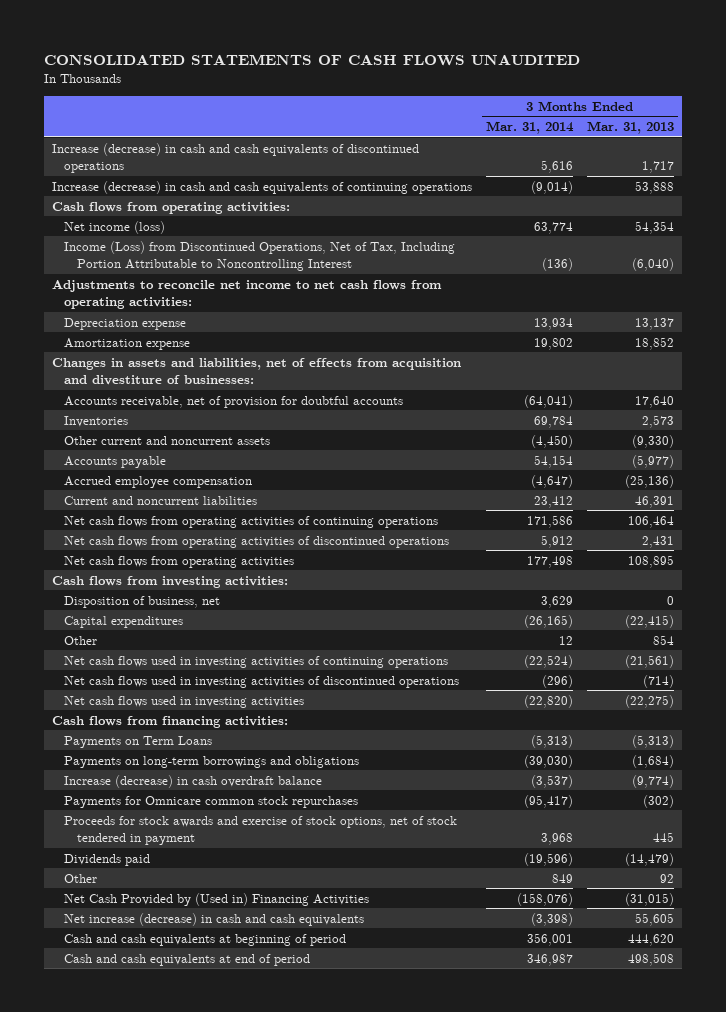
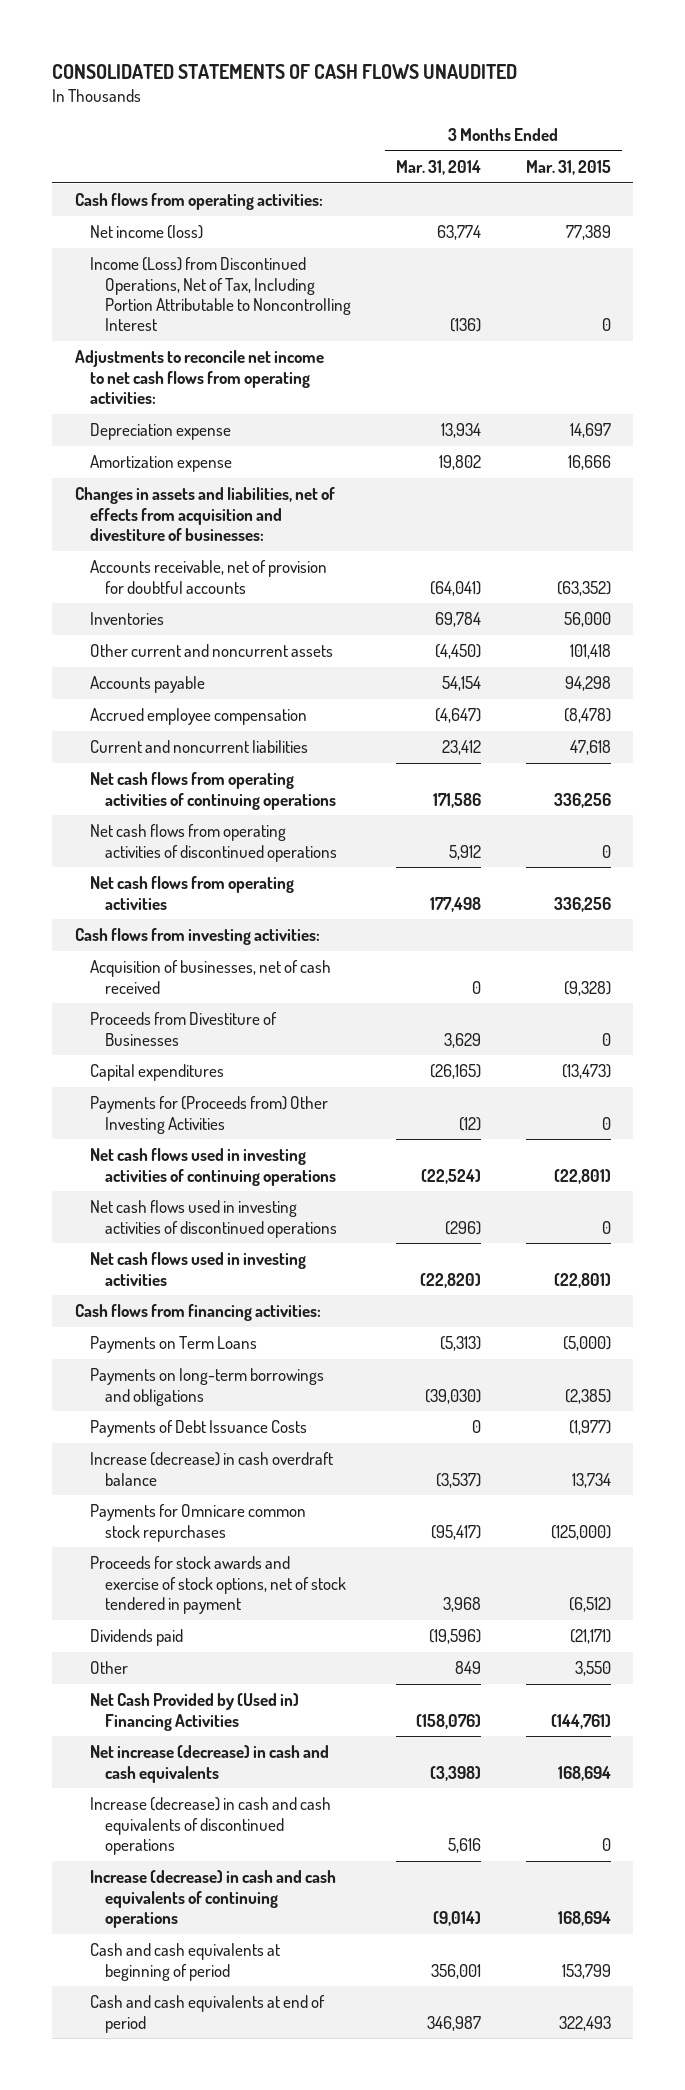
[587,121,675,135] Mar. 31, 2013 -> none
none -> [525,160,611,176] Mar. 31, 2015
none -> [89,960,331,994] Acquisition of businesses, net of cash received
[64,595,221,608] Disposition of business, net -> [89,1012,277,1046] Proceeds from Divestiture of Businesses
[64,635,98,645] Other -> none
none -> [89,1096,328,1134] Payments for (Proceeds from) Other Investing Activities
none -> [89,1420,307,1438] Payments of Debt Issuance Costs
[51,142,419,173] Increase (decrease) in cash and cash equivalents of discontinued operations -> [89,1797,331,1855] Increase (decrease) in cash and cash equivalents of discontinued operations
[51,180,472,194] Increase (decrease) in cash and cash equivalents of continuing operations -> [89,1870,336,1928] Increase (decrease) in cash and cash equivalents of continuing operations

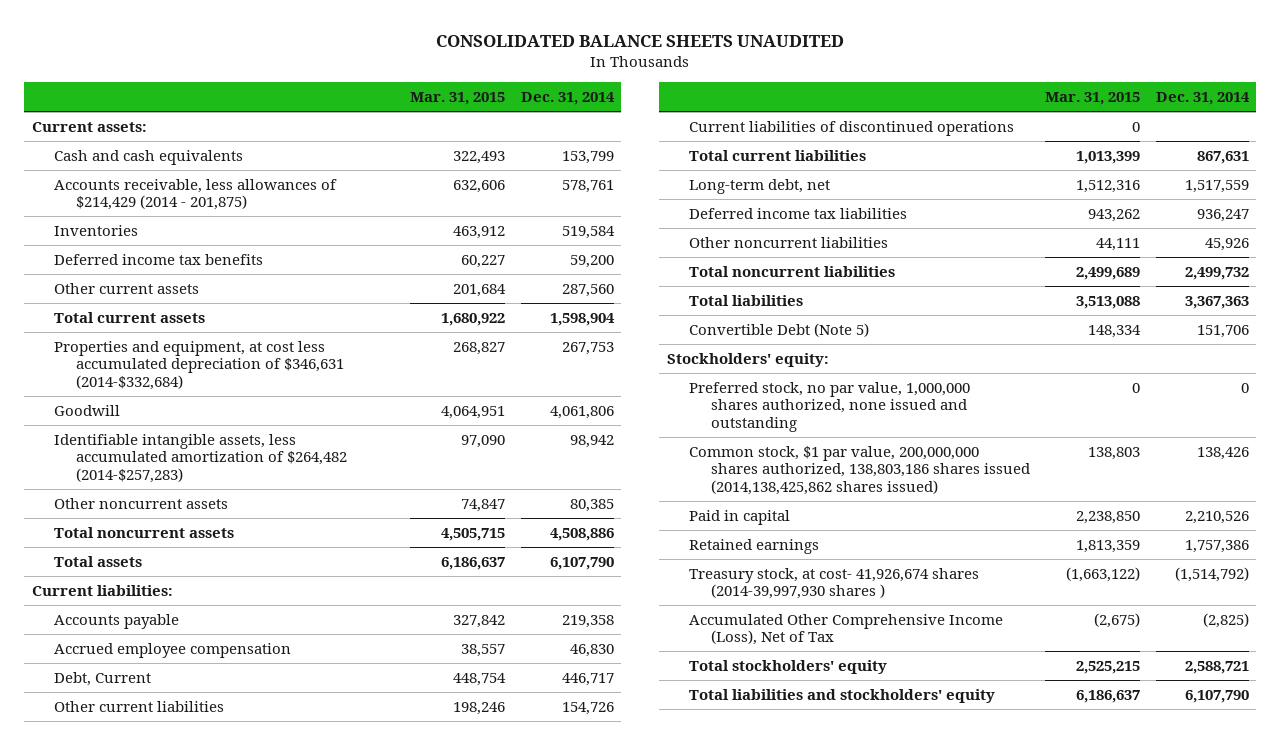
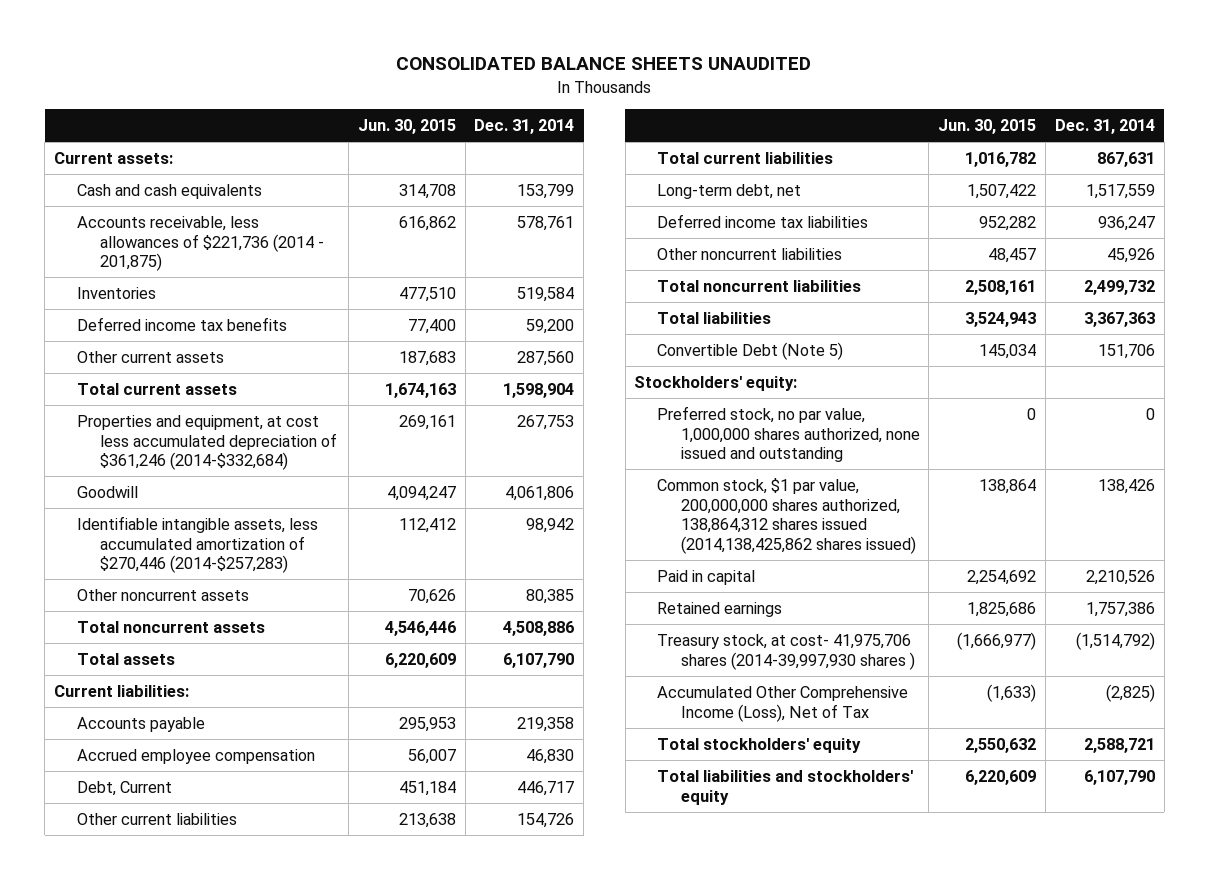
[410,92,506,106] Mar. 31, 2015 -> none
none -> [357,119,456,135] Jun. 30, 2015
[53,178,337,211] Accounts receivable, less allowances of $214,429 (2014 - 201,875) -> [77,215,325,272] Accounts receivable, less allowances of $221,736 (2014 - 201,875)
[53,340,344,391] Properties and equipment, at cost less accumulated depreciation of $346,631 (2014-$332,684) -> [77,414,338,471] Properties and equipment, at cost less accumulated depreciation of $361,246 (2014-$332,684)
[53,433,347,484] Identifiable intangible assets, less accumulated amortization of $264,482 (2014-$257,283) -> [77,515,319,574] Identifiable intangible assets, less accumulated amortization of $270,446 (2014-$257,283)
[688,120,1014,136] Current liabilities of discontinued operations -> none
[688,445,1030,496] Common stock, $1 par value, 200,000,000 shares authorized, 138,803,186 shares issued (2014,138,425,862 shares issued) -> [657,477,916,555] Common stock, $1 par value, 200,000,000 shares authorized, 138,864,312 shares issued (2014,138,425,862 shares issued)
[688,567,979,600] Treasury stock, at cost- 41,926,674 shares (2014-39,997,930 shares ) -> [657,633,915,670] Treasury stock, at cost- 41,975,706 shares (2014-39,997,930 shares )

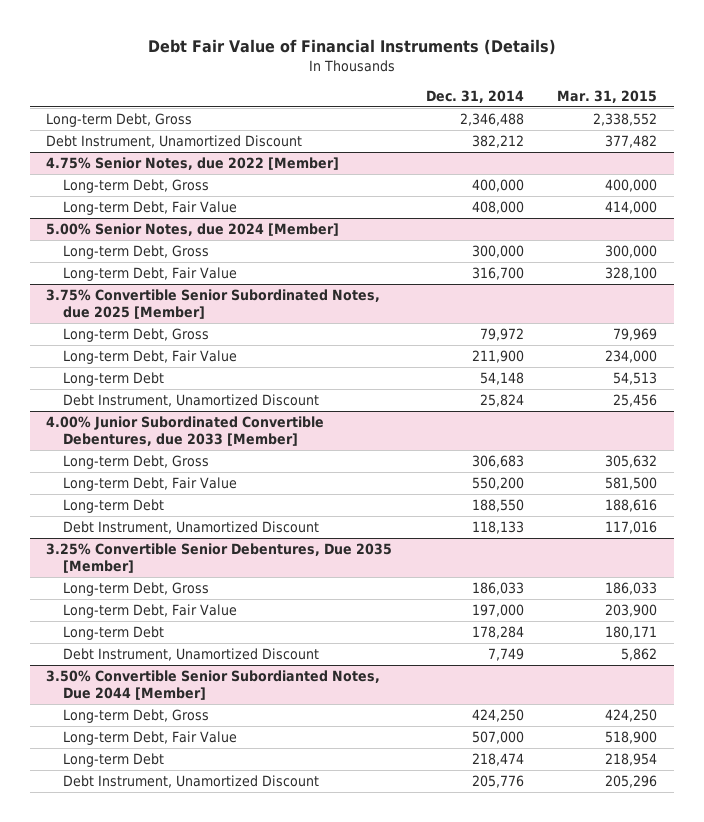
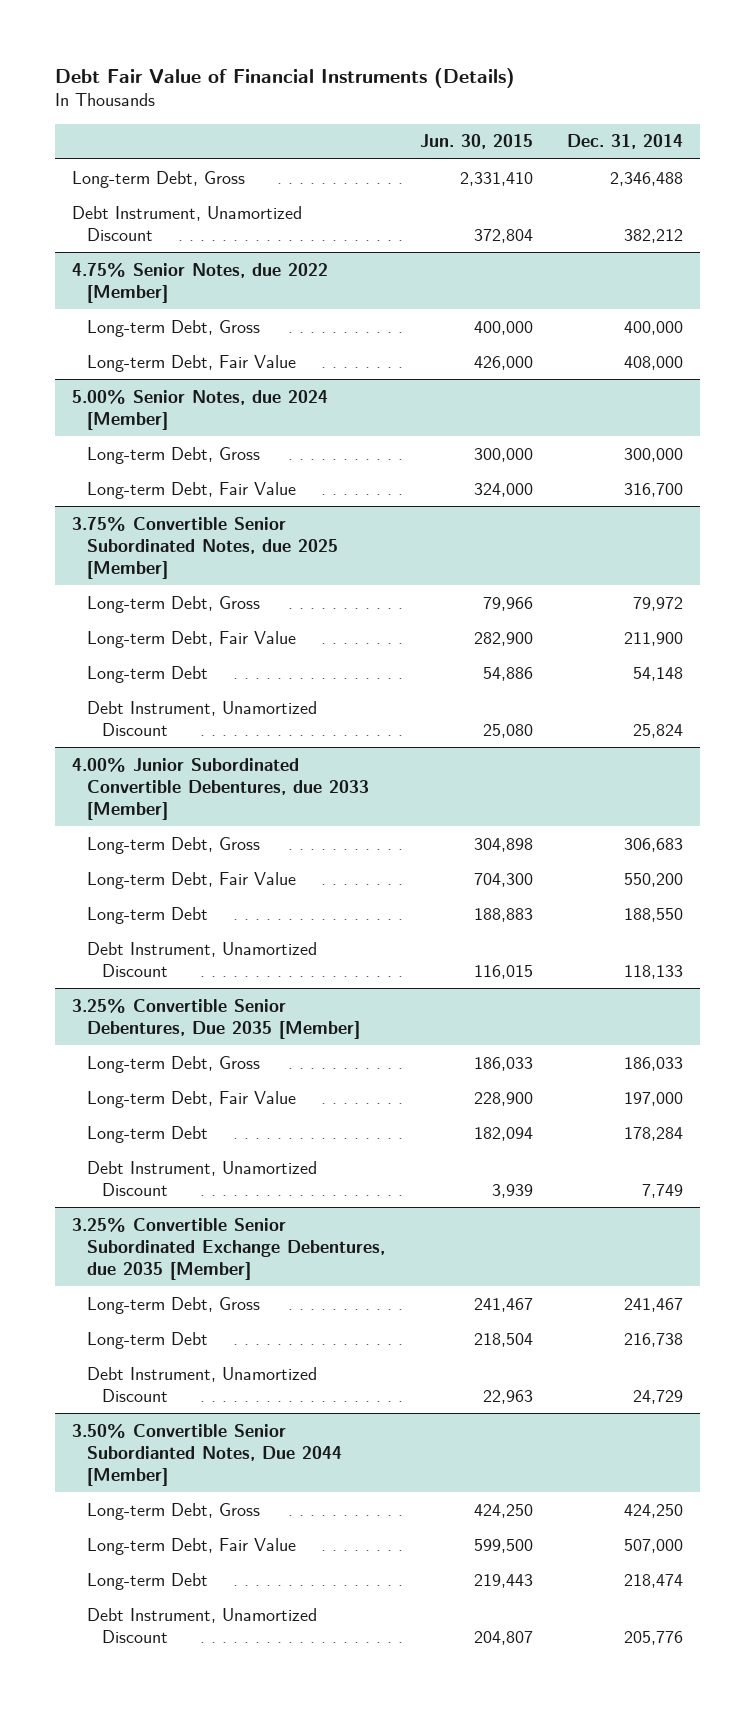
[557,89,658,103] Mar. 31, 2015 -> none
none -> [419,134,533,150] Jun. 30, 2015
none -> [72,1217,386,1281] 3.25% Convertible Senior Subordinated Exchange Debentures, due 2035 [Member]
none -> [87,1296,261,1314] Long-term Debt, Gross
none -> [87,1331,209,1349] Long-term Debt
none -> [87,1366,318,1402] Debt Instrument, Unamortized Discount

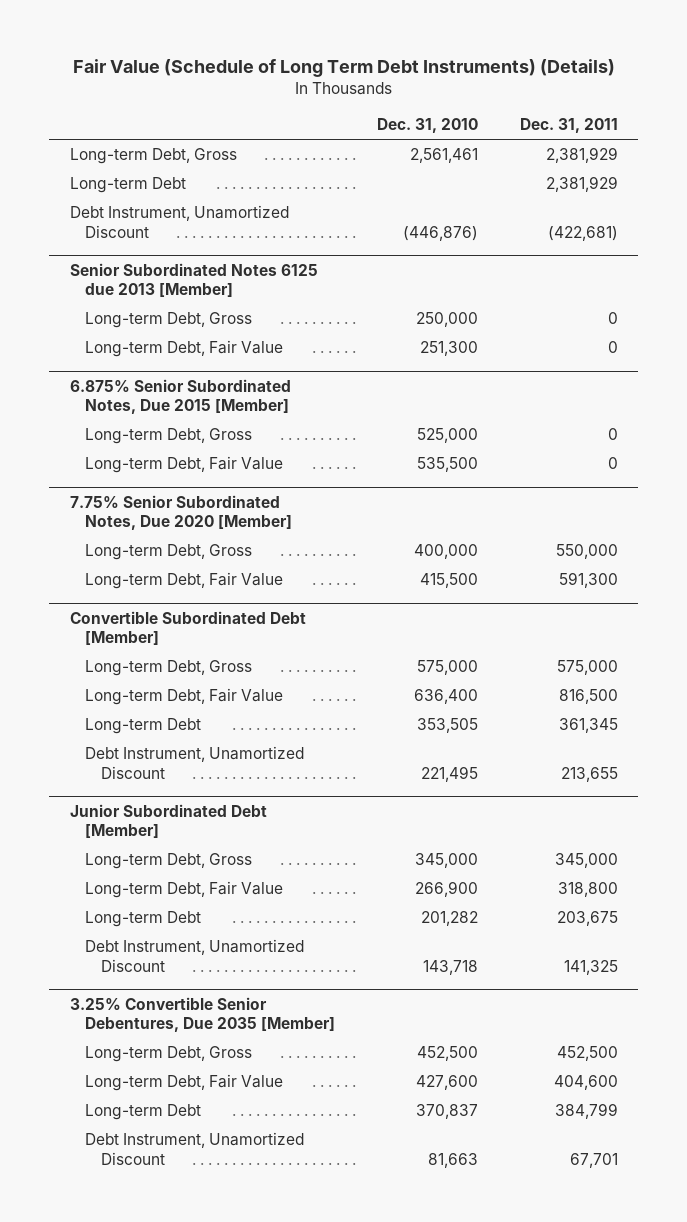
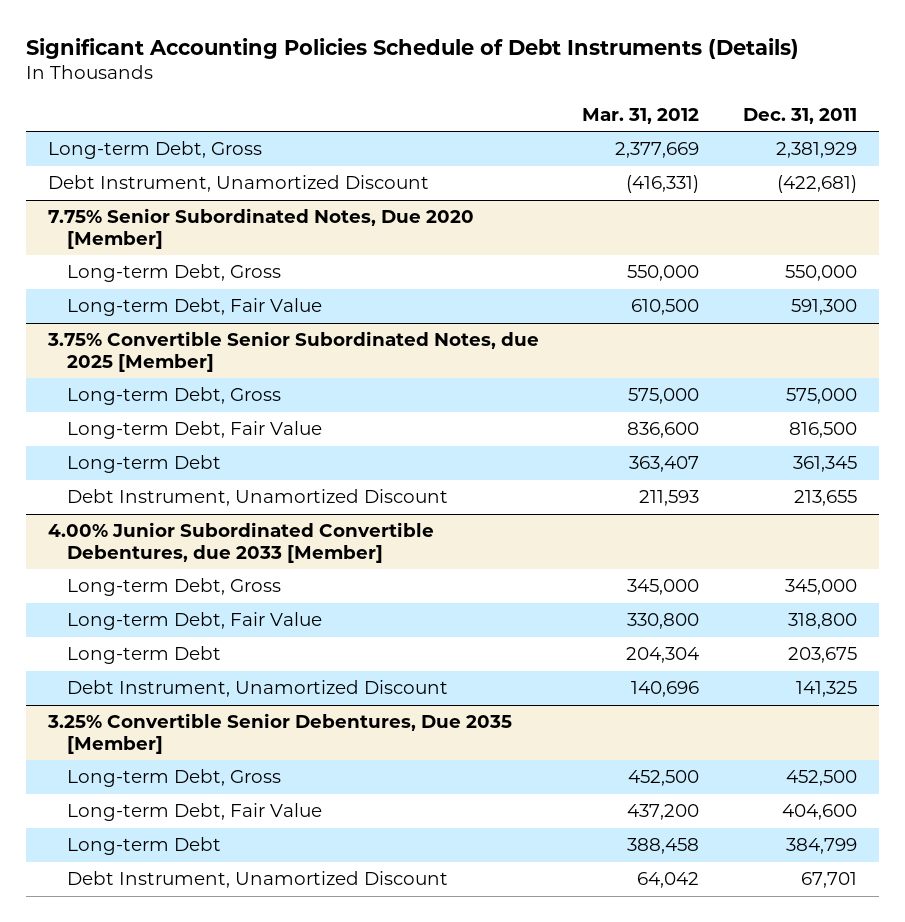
[72,59,615,78] Fair Value (Schedule of Long Term Debt Instruments) (Details) -> [26,37,800,59] Significant Accounting Policies Schedule of Debt Instruments (Details)
[377,118,479,134] Dec. 31, 2010 -> none
none -> [582,107,700,124] Mar. 31, 2012
[69,177,186,194] Long-term Debt -> none
[69,262,318,298] Senior Subordinated Notes 6125 due 2013 [Member] -> none
[85,312,253,329] Long-term Debt, Gross -> none
[85,340,284,358] Long-term Debt, Fair Value -> none
[69,378,291,415] 6.875% Senior Subordinated Notes, Due 2015 [Member] -> none
[85,428,253,445] Long-term Debt, Gross -> none
[85,456,284,474] Long-term Debt, Fair Value -> none
[69,610,306,646] Convertible Subordinated Debt [Member] -> none
none -> [46,331,539,372] 3.75% Convertible Senior Subordinated Notes, due 2025 [Member]
[69,803,267,839] Junior Subordinated Debt [Member] -> none
none -> [47,522,434,563] 4.00% Junior Subordinated Convertible Debentures, due 2033 [Member]

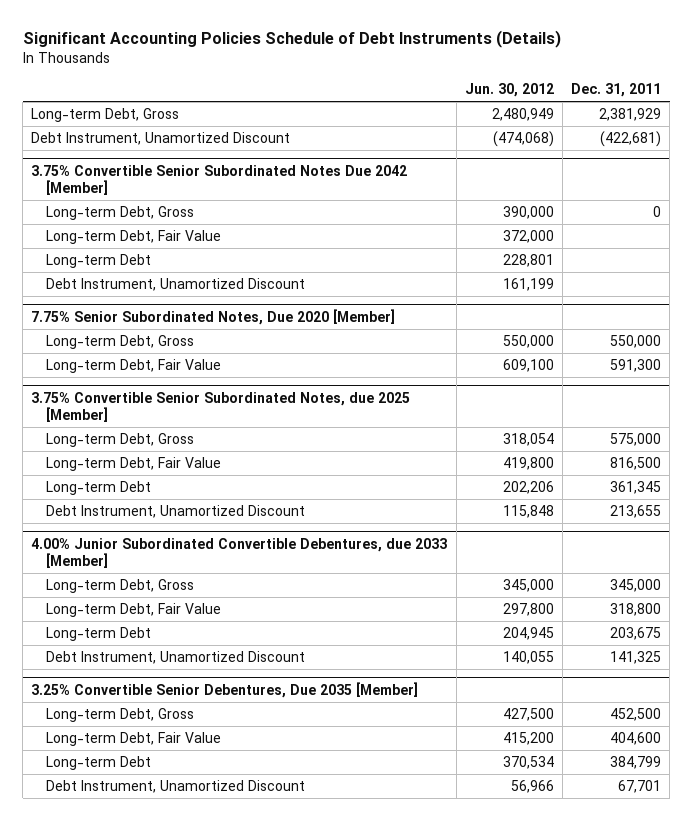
[582,107,700,124] Mar. 31, 2012 -> none
none -> [464,83,554,98] Jun. 30, 2012
none -> [31,164,408,196] 3.75% Convertible Senior Subordinated Notes Due 2042 [Member]
none -> [46,206,195,221] Long-term Debt, Gross
none -> [46,230,222,245] Long-term Debt, Fair Value
none -> [46,254,152,269] Long-term Debt
none -> [46,278,306,292] Debt Instrument, Unamortized Discount

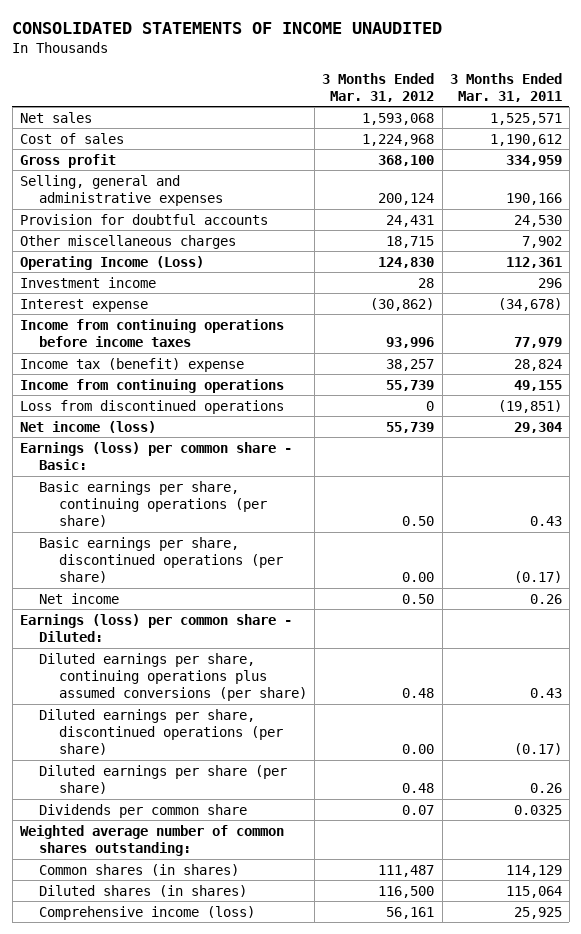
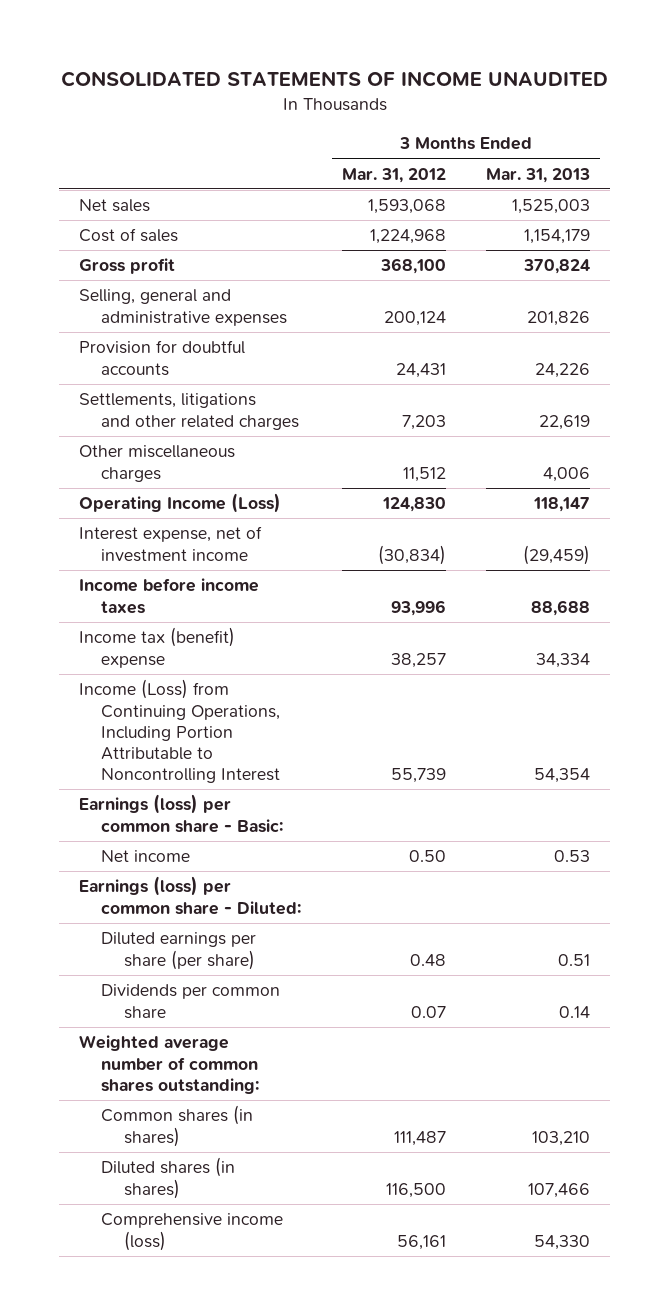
[449,72,562,102] 3 Months Ended Mar. 31, 2011 -> none
none -> [485,167,590,183] Mar. 31, 2013
none -> [79,393,300,430] Settlements, litigations and other related charges
[386,235,435,248] 18,715 -> [402,466,446,482] 11,512
[19,276,156,288] Investment income -> none
[19,298,148,312] Interest expense -> none
none -> [79,526,263,562] Interest expense, net of investment income
[19,318,284,348] Income from continuing operations before income taxes -> [79,578,260,614] Income before income taxes
[19,399,284,414] Loss from discontinued operations -> none
[19,420,156,433] Net income (loss) -> none
[19,378,284,393] Income from continuing operations -> [79,679,281,784] Income (Loss) from Continuing Operations, Including Portion Attributable to Noncontrolling Interest
[39,480,268,528] Basic earnings per share, continuing operations (per share) -> none
[39,536,284,584] Basic earnings per share, discontinued operations (per share) -> none
[39,652,308,702] Diluted earnings per share, continuing operations plus assumed conversions (per share) -> none
[39,708,284,756] Diluted earnings per share, discontinued operations (per share) -> none

